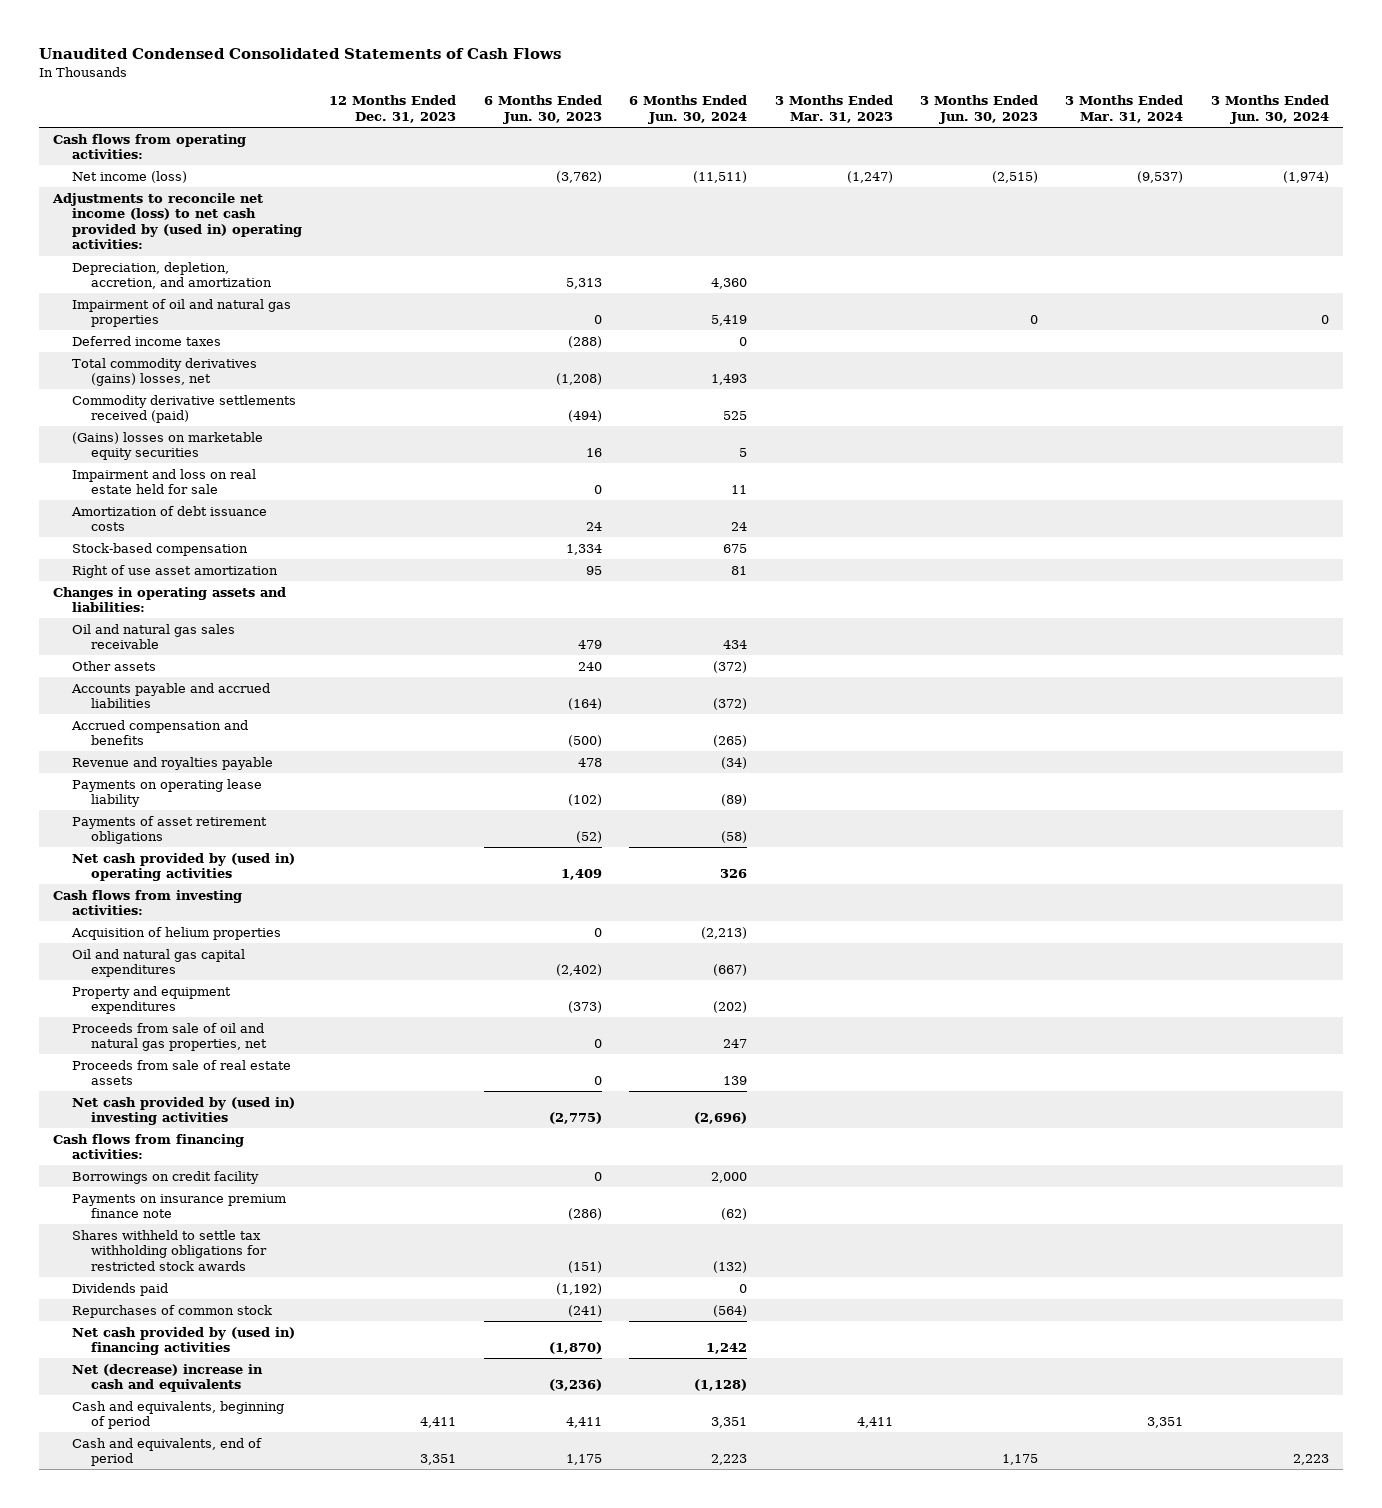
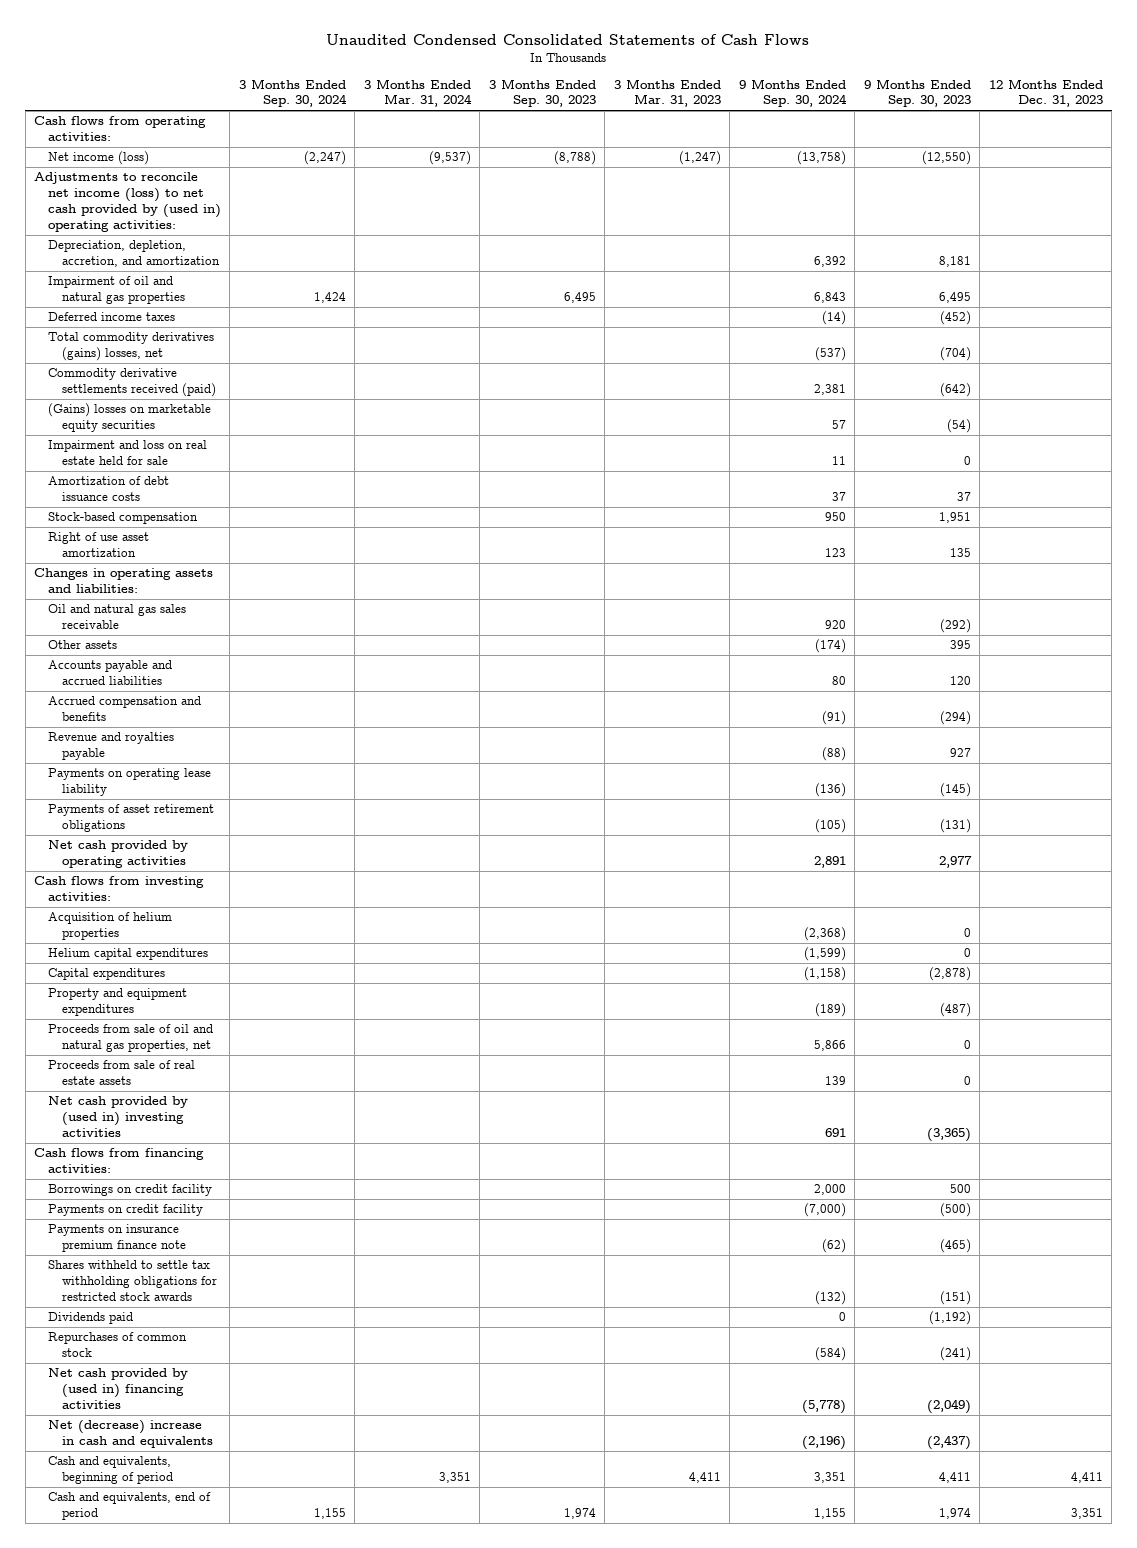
[483,95,602,124] 6 Months Ended Jun. 30, 2023 -> none
[629,95,748,124] 6 Months Ended Jun. 30, 2024 -> none
[919,95,1038,124] 3 Months Ended Jun. 30, 2023 -> none
[1210,95,1329,124] 3 Months Ended Jun. 30, 2024 -> none
none -> [238,78,347,108] 3 Months Ended Sep. 30, 2024
none -> [488,78,596,108] 3 Months Ended Sep. 30, 2023
none -> [738,78,847,108] 9 Months Ended Sep. 30, 2024
none -> [863,78,971,108] 9 Months Ended Sep. 30, 2023
[71,852,295,882] Net cash provided by (used in) operating activities -> [47,840,188,869] Net cash provided by operating activities
none -> [47,948,208,961] Helium capital expenditures
[71,948,245,978] Oil and natural gas capital expenditures -> [47,968,165,981] Capital expenditures
none -> [47,1204,203,1217] Payments on credit facility

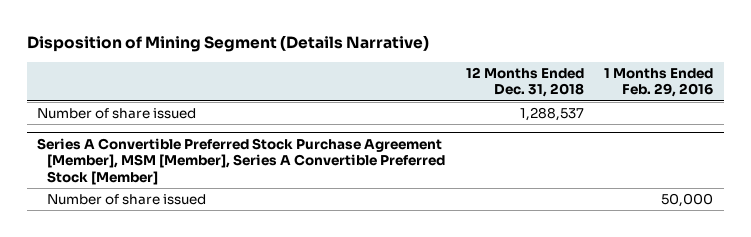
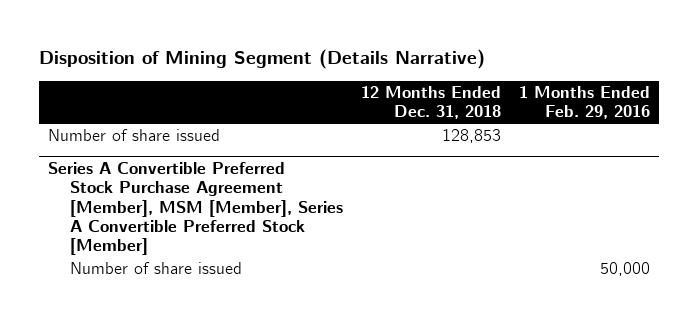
[519,107,584,122] 1,288,537 -> [442,129,502,144] 128,853

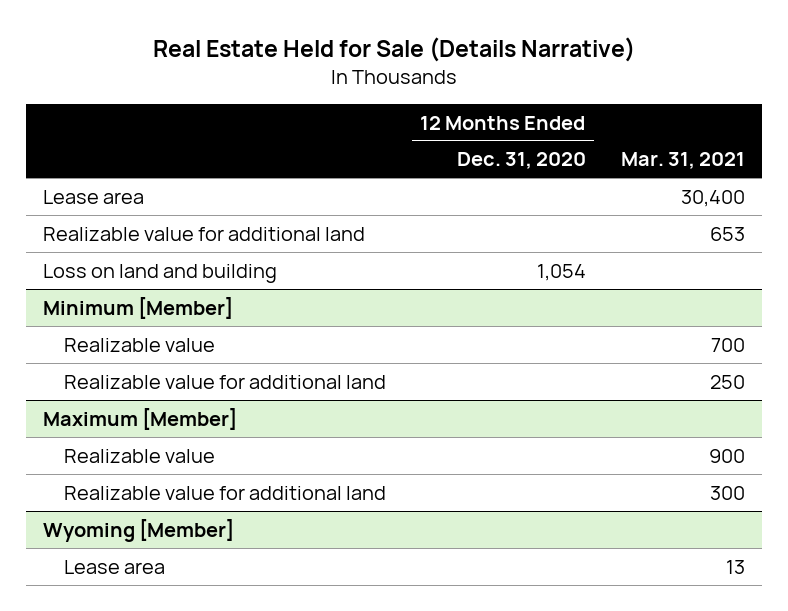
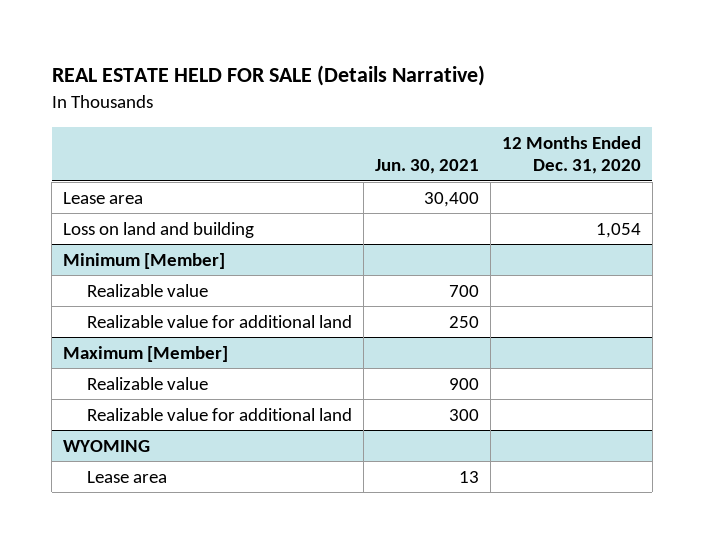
[152,36,635,62] Real Estate Held for Sale (Details Narrative) -> [51,64,485,86] REAL ESTATE HELD FOR SALE (Details Narrative)
[620,152,745,170] Mar. 31, 2021 -> none
none -> [374,159,479,175] Jun. 30, 2021
[43,226,366,241] Realizable value for additional land -> none
[43,518,235,542] Wyoming [Member] -> [63,439,151,452] WYOMING

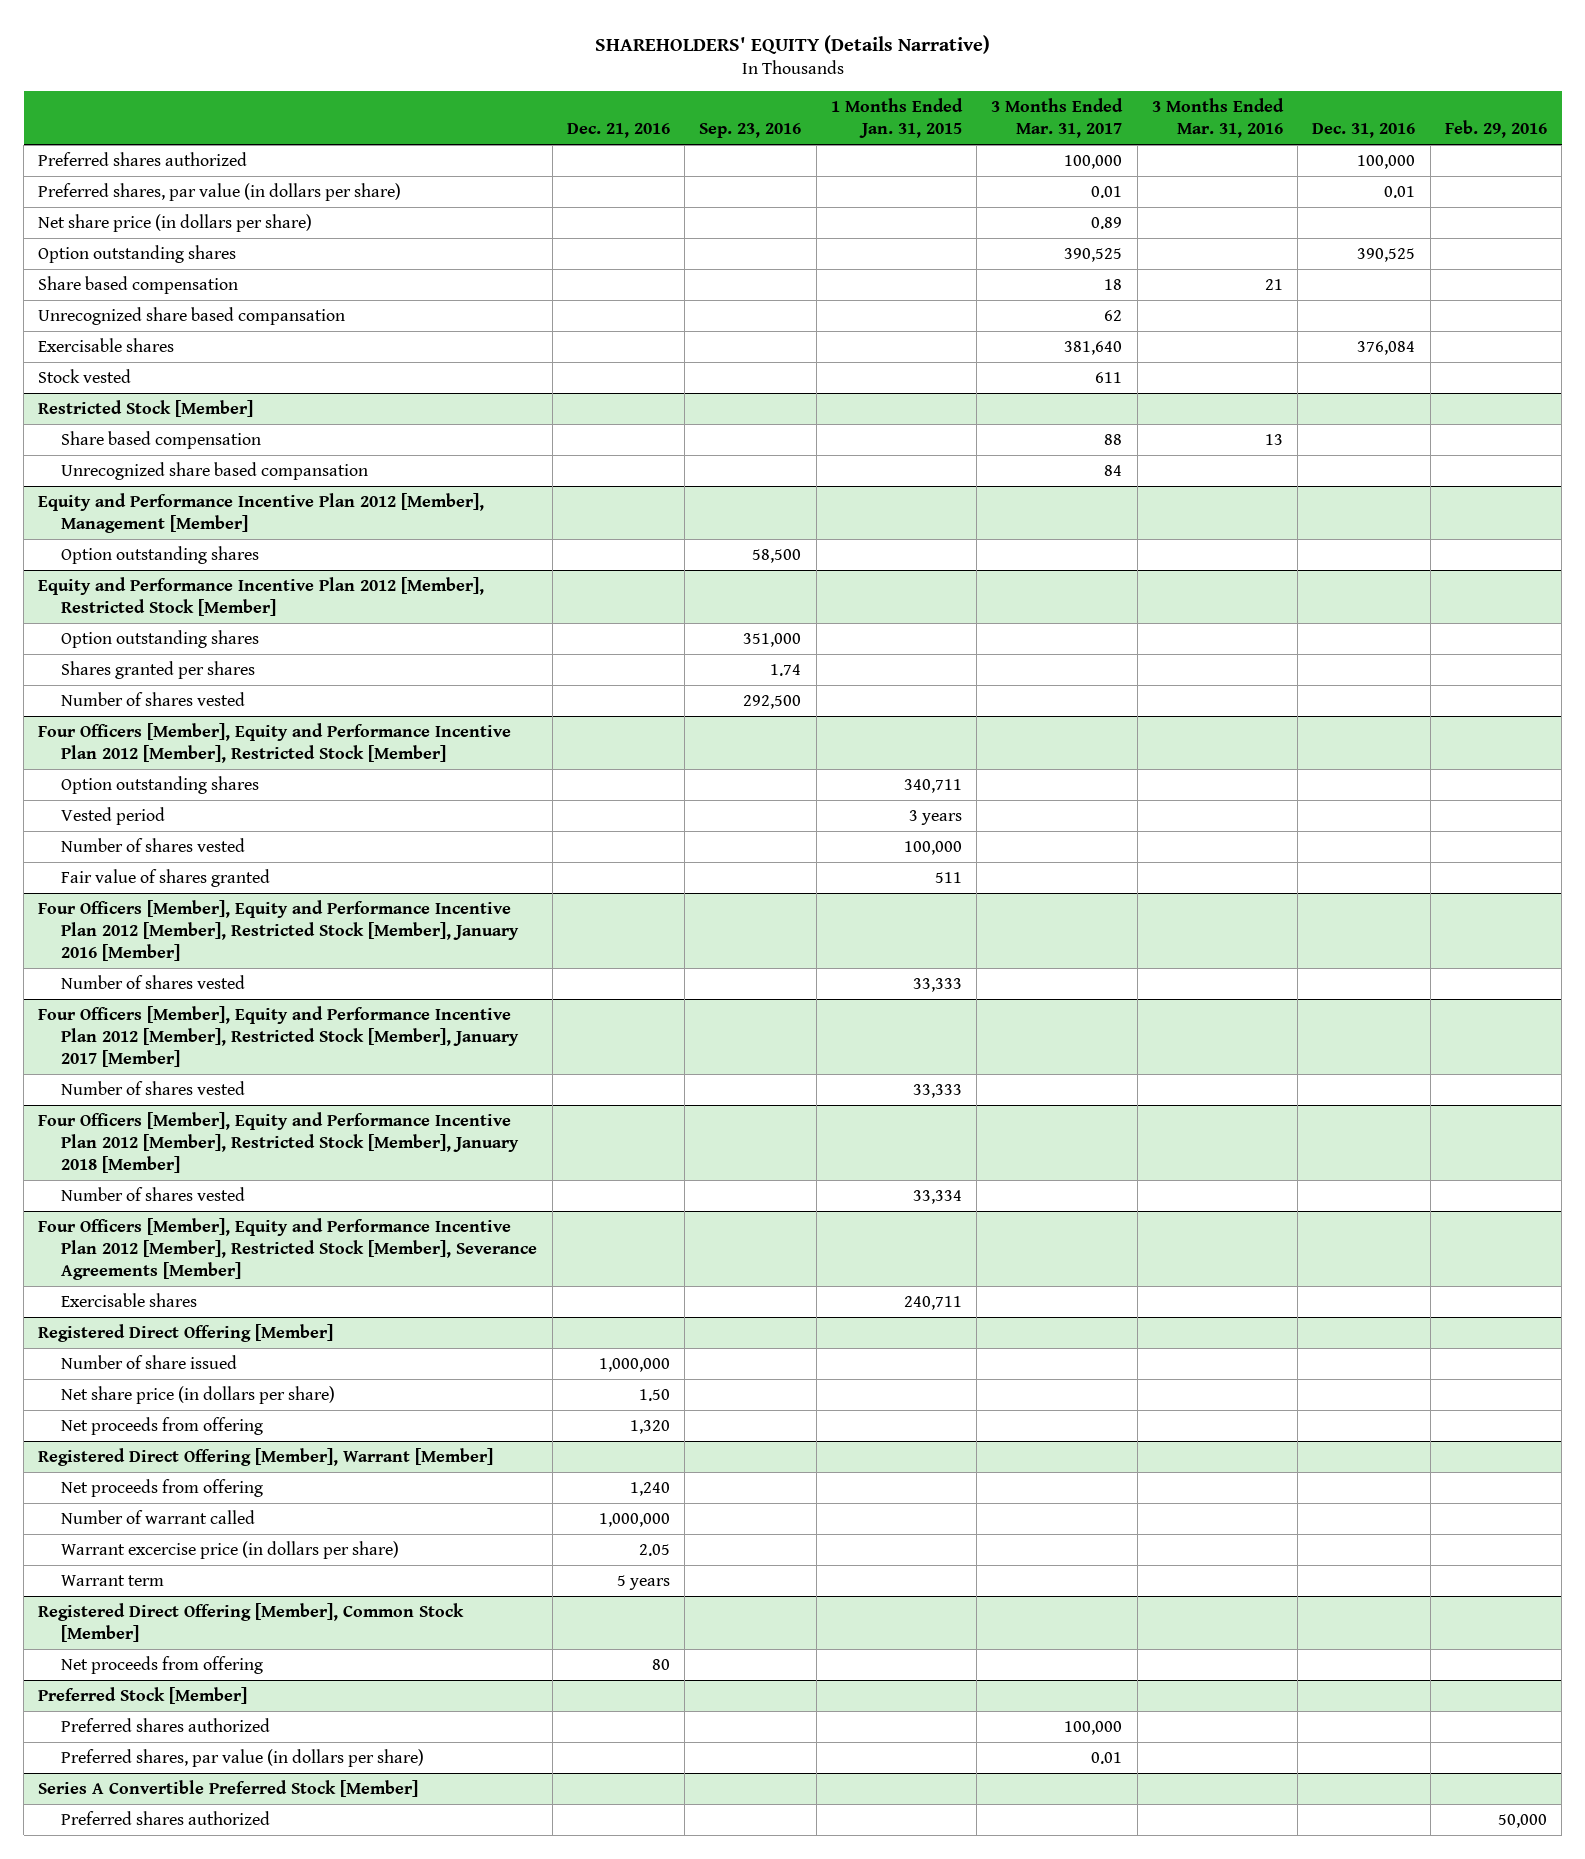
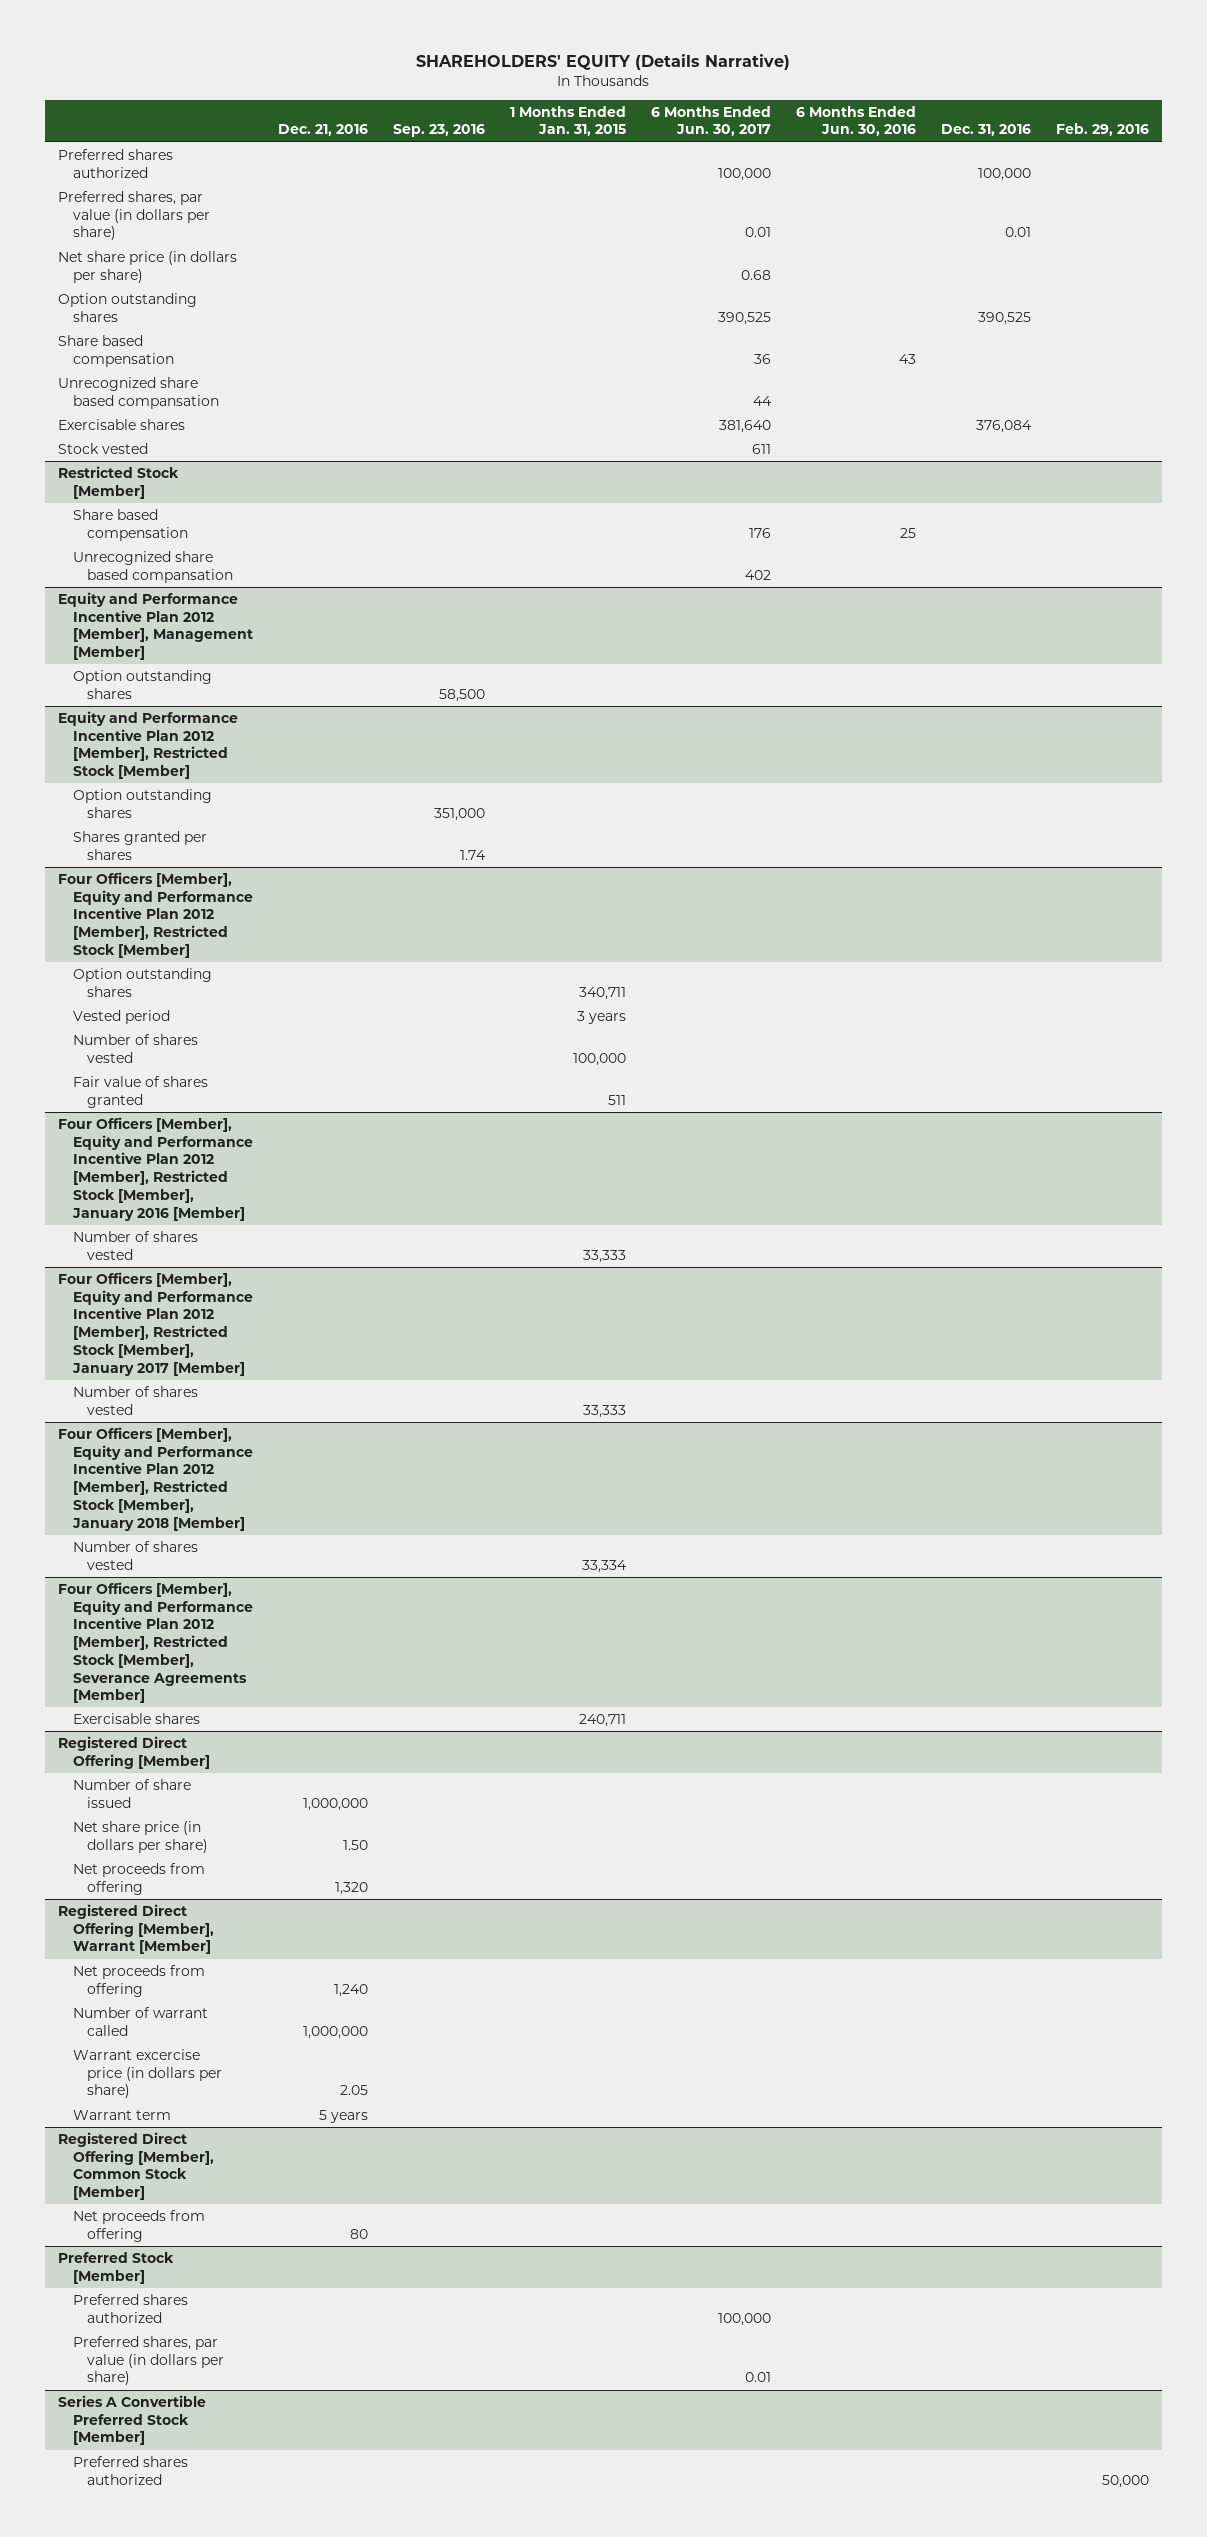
[991,98,1124,138] 3 Months Ended Mar. 31, 2017 -> none
[1151,98,1284,138] 3 Months Ended Mar. 31, 2016 -> none
none -> [650,105,771,137] 6 Months Ended Jun. 30, 2017
none -> [796,105,917,137] 6 Months Ended Jun. 30, 2016
[61,691,246,706] Number of shares vested -> none

